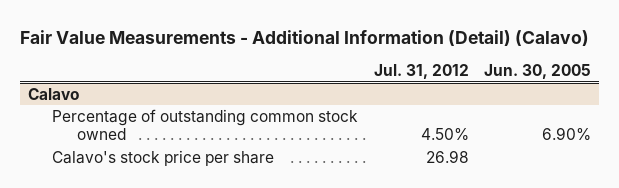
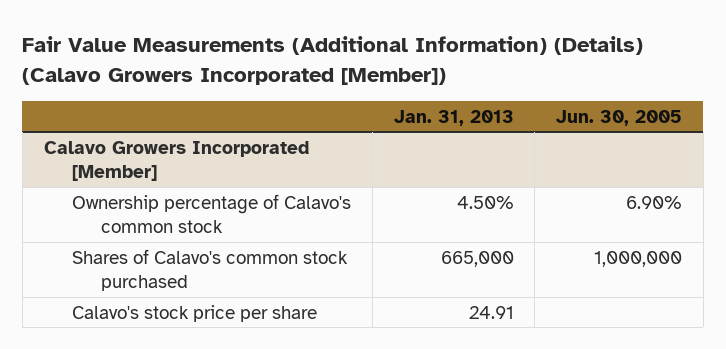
[20,29,590,46] Fair Value Measurements - Additional Information (Detail) (Calavo) -> [22,36,644,85] Fair Value Measurements (Additional Information) (Details) (Calavo Growers Incorporated [Member])
[373,64,469,80] Jul. 31, 2012 -> none
none -> [393,109,514,126] Jan. 31, 2013
[28,87,81,100] Calavo -> [43,140,309,182] Calavo Growers Incorporated [Member]
[52,108,359,140] Percentage of outstanding common stock owned -> [72,193,352,234] Ownership percentage of Calavo's common stock
none -> [72,248,349,292] Shares of Calavo's common stock purchased

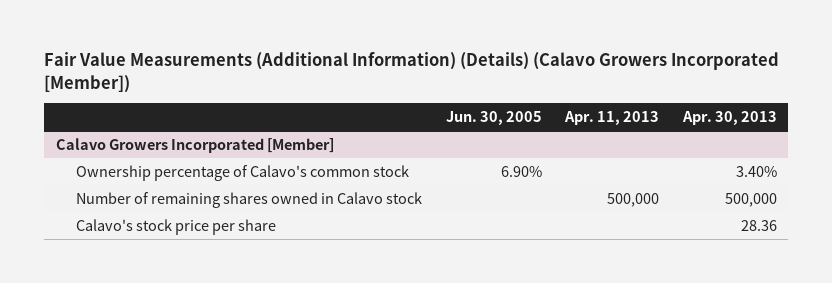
[393,109,514,126] Jan. 31, 2013 -> none
none -> [564,110,660,125] Apr. 11, 2013
none -> [681,110,777,125] Apr. 30, 2013
[72,248,349,292] Shares of Calavo's common stock purchased -> none
none -> [76,191,423,208] Number of remaining shares owned in Calavo stock

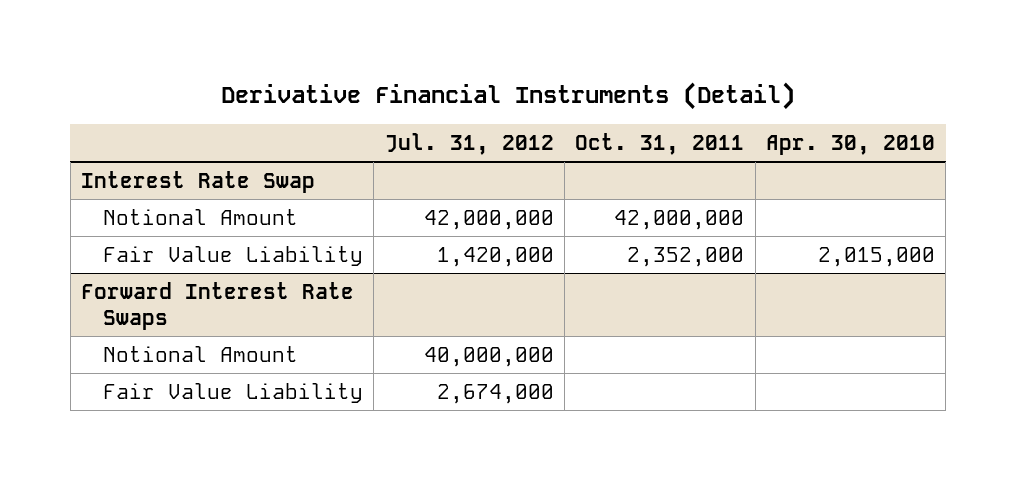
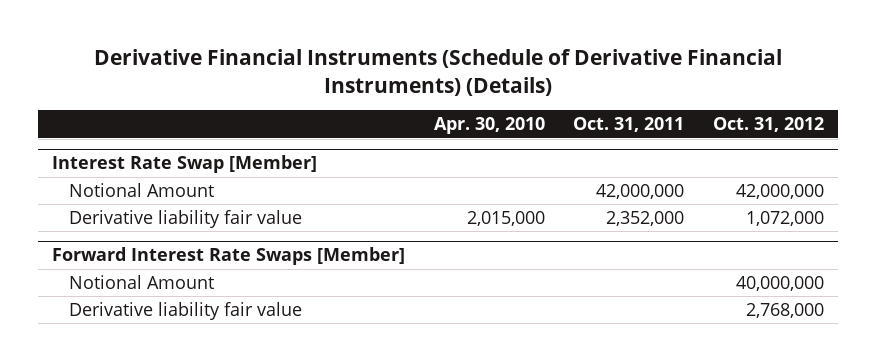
[220,81,795,110] Derivative Financial Instruments (Detail) -> [93,49,782,96] Derivative Financial Instruments (Schedule of Derivative Financial Instruments) (Details)
[384,132,554,155] Jul. 31, 2012 -> none
none -> [712,117,824,133] Oct. 31, 2012
[80,171,315,194] Interest Rate Swap -> [52,155,318,174] Interest Rate Swap [Member]
[102,246,363,267] Fair Value Liability -> [69,209,303,228] Derivative liability fair value
[80,282,354,331] Forward Interest Rate Swaps -> [52,247,406,266] Forward Interest Rate Swaps [Member]
[102,383,363,404] Fair Value Liability -> [69,301,303,320] Derivative liability fair value

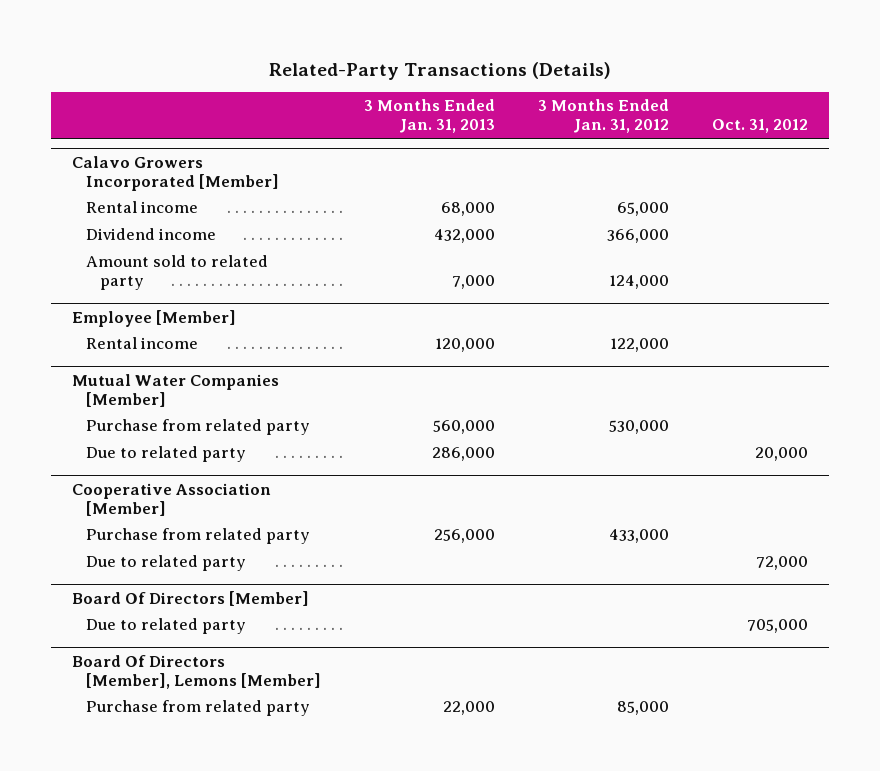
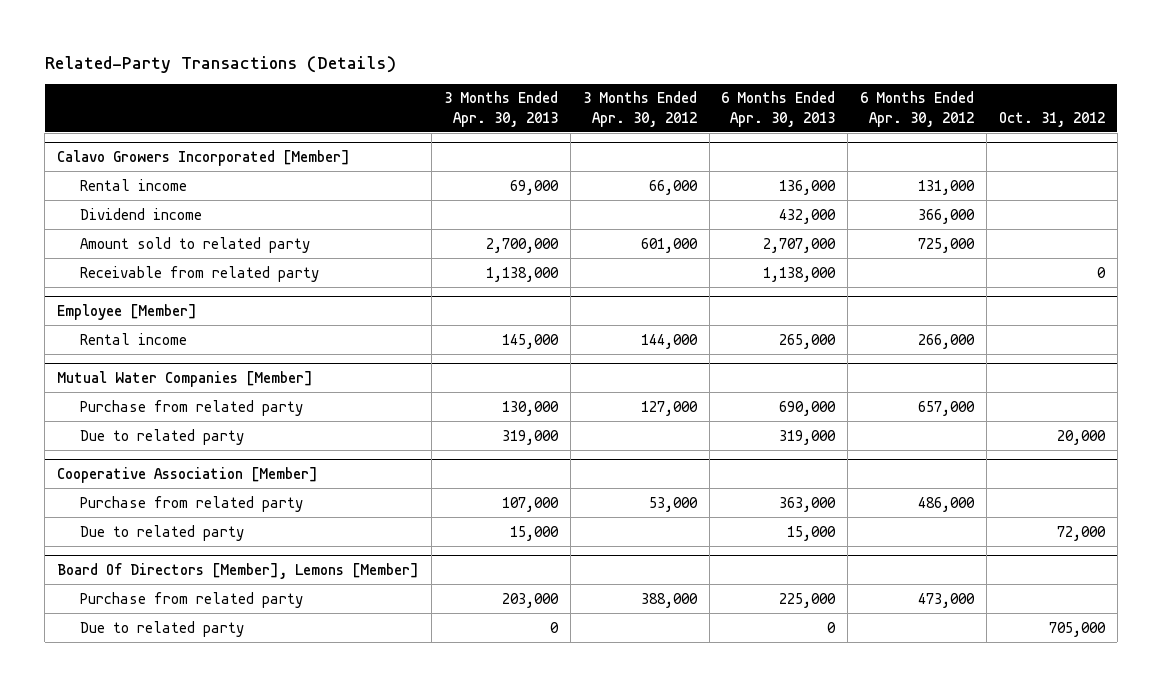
[364,99,496,134] 3 Months Ended Jan. 31, 2013 -> none
[538,99,670,134] 3 Months Ended Jan. 31, 2012 -> none
none -> [443,91,558,127] 3 Months Ended Apr. 30, 2013
none -> [582,91,697,127] 3 Months Ended Apr. 30, 2012
none -> [721,91,836,127] 6 Months Ended Apr. 30, 2013
none -> [860,91,975,127] 6 Months Ended Apr. 30, 2012
none -> [79,265,319,282] Receivable from related party
[72,590,310,606] Board Of Directors [Member] -> none
[86,617,247,634] Due to related party -> none
none -> [79,620,244,637] Due to related party

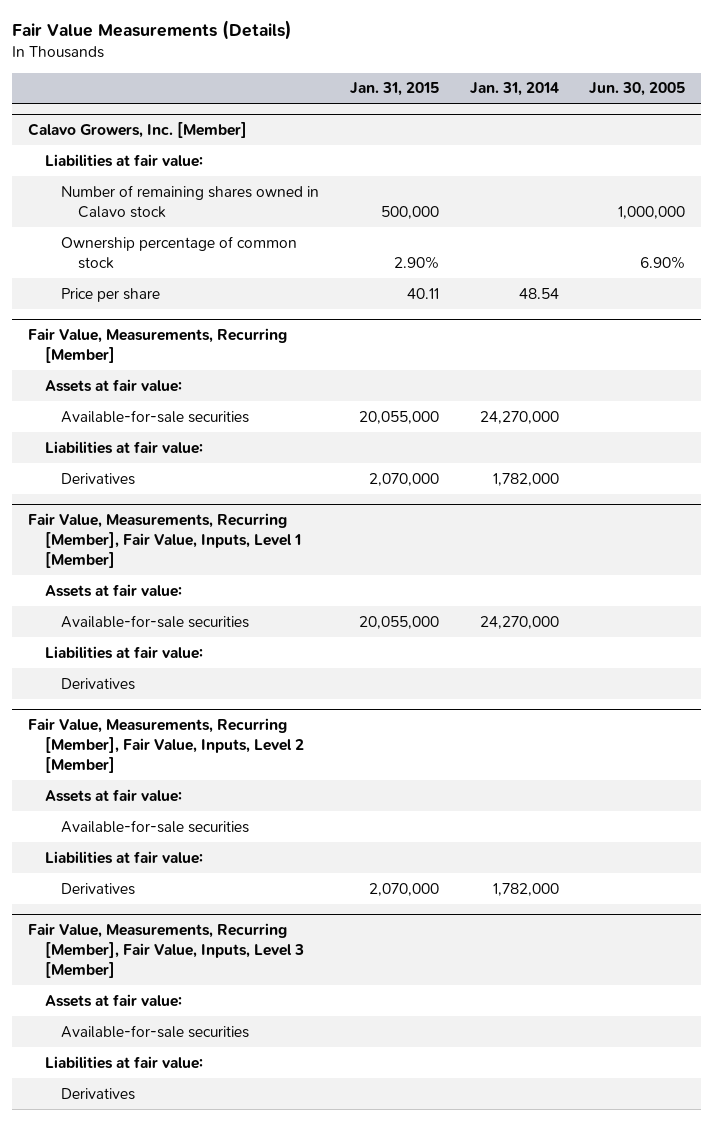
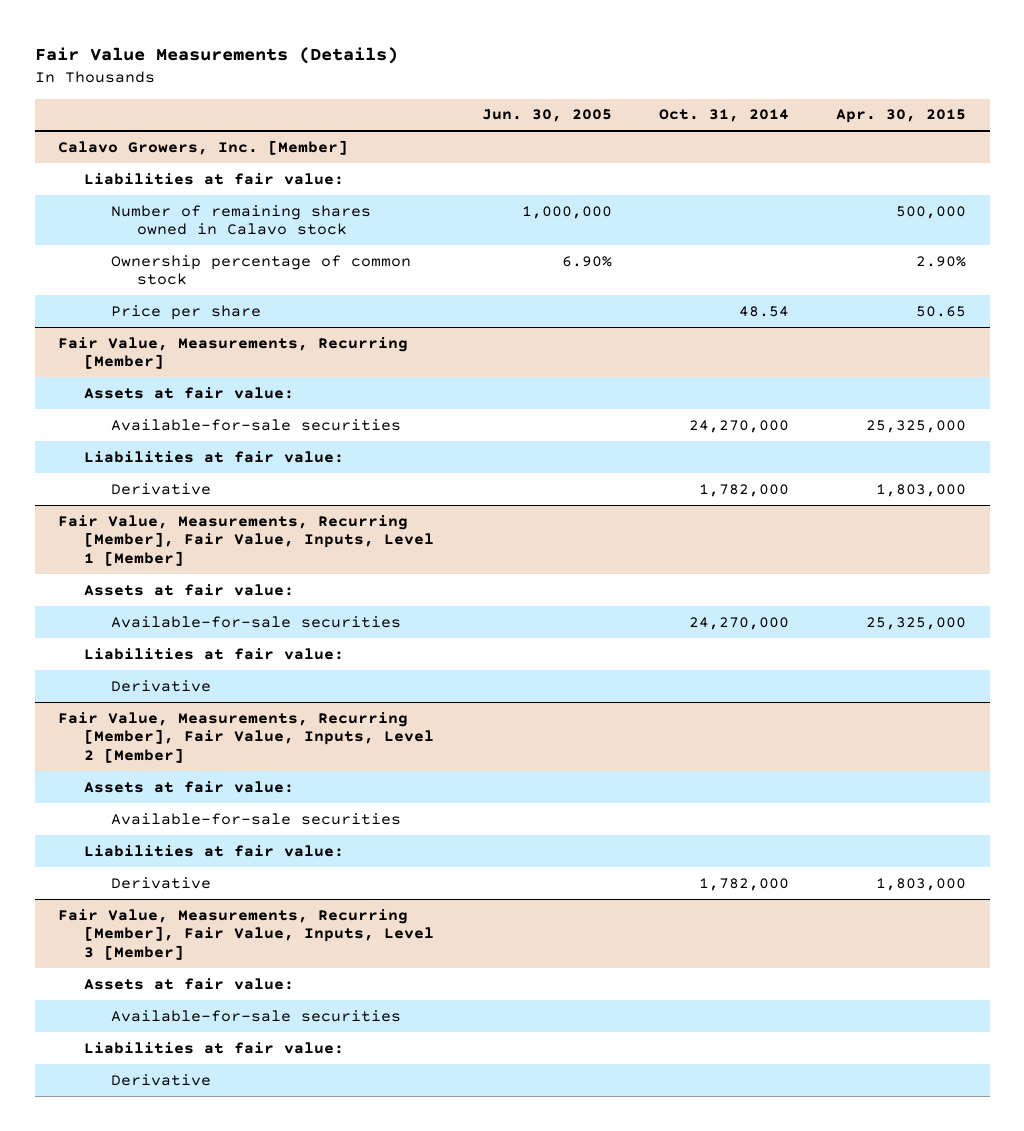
[350,82,440,97] Jan. 31, 2015 -> none
[469,82,559,97] Jan. 31, 2014 -> none
none -> [658,109,789,123] Oct. 31, 2014
none -> [836,109,967,124] Apr. 30, 2015
[61,472,136,485] Derivatives -> [110,482,211,495] Derivative
[61,677,136,690] Derivatives -> [110,679,211,692] Derivative
[61,882,136,895] Derivatives -> [110,876,211,889] Derivative
[61,1087,136,1100] Derivatives -> [110,1073,211,1086] Derivative

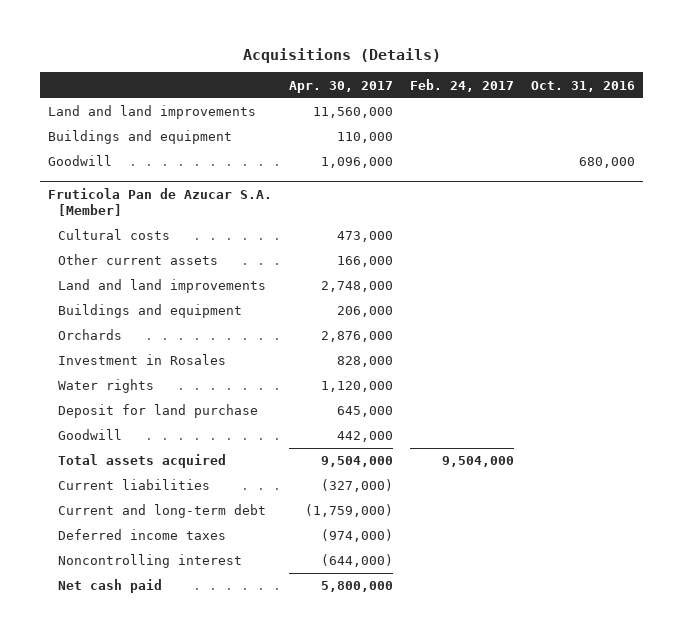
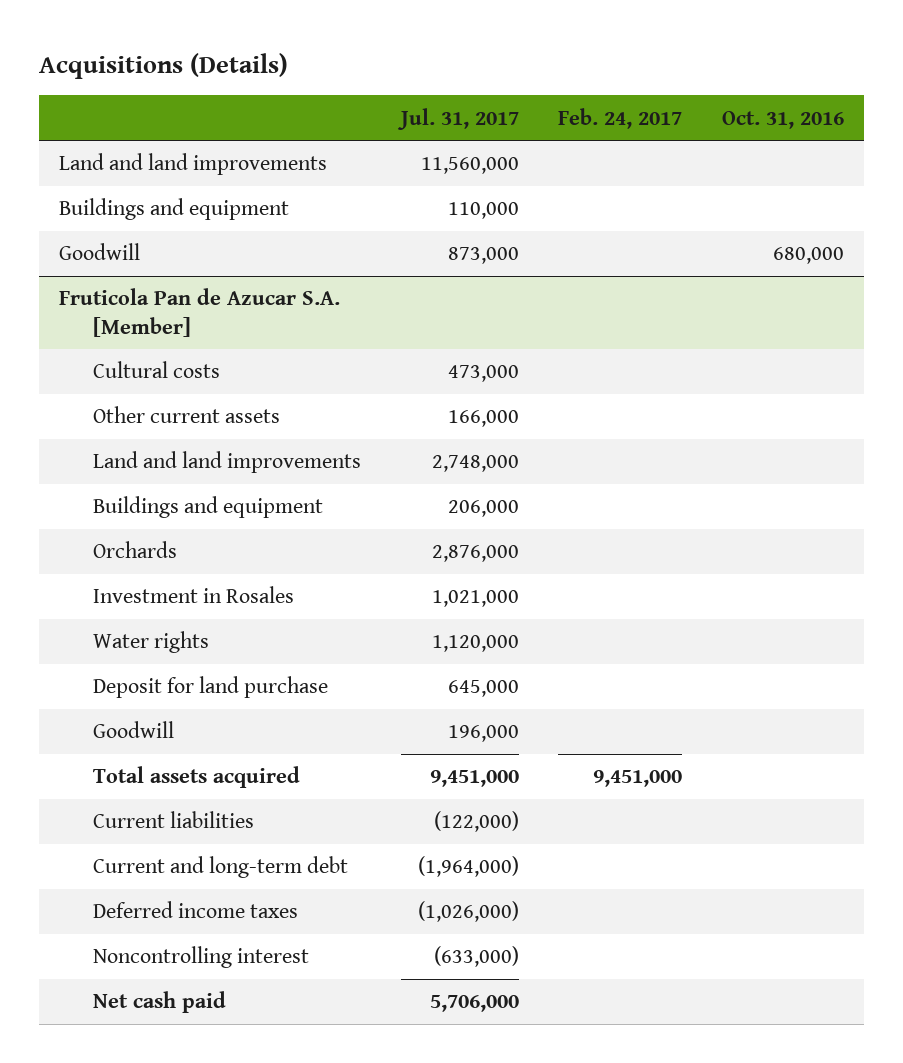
[289,80,394,93] Apr. 30, 2017 -> none
none -> [396,107,519,130] Jul. 31, 2017
[442,456,515,468] 9,504,000 -> [593,770,683,788] 9,451,000

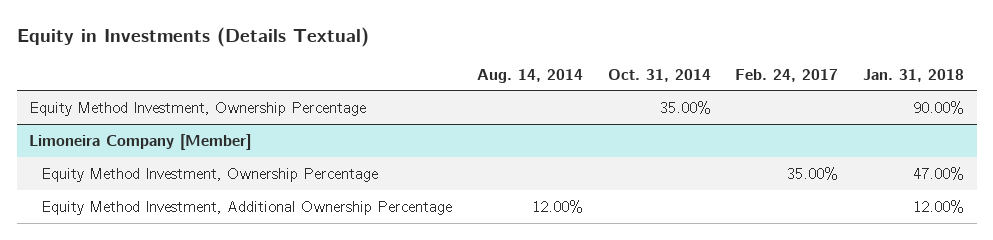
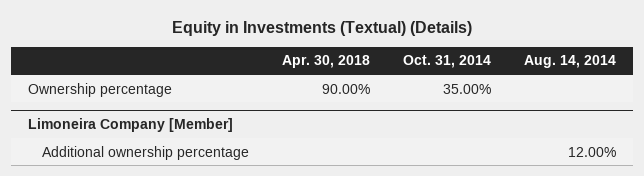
[16,26,369,47] Equity in Investments (Details Textual) -> [172,20,473,36] Equity in Investments (Textual) (Details)
[735,68,839,82] Feb. 24, 2017 -> none
[863,68,965,82] Jan. 31, 2018 -> none
none -> [281,55,370,69] Apr. 30, 2018
[29,101,367,116] Equity Method Investment, Ownership Percentage -> [27,82,172,97] Ownership percentage
[40,167,378,182] Equity Method Investment, Ownership Percentage -> none
[40,200,452,215] Equity Method Investment, Additional Ownership Percentage -> [41,145,249,160] Additional ownership percentage

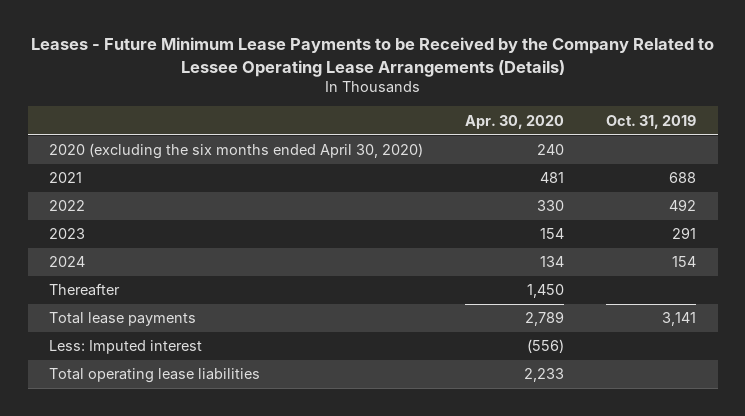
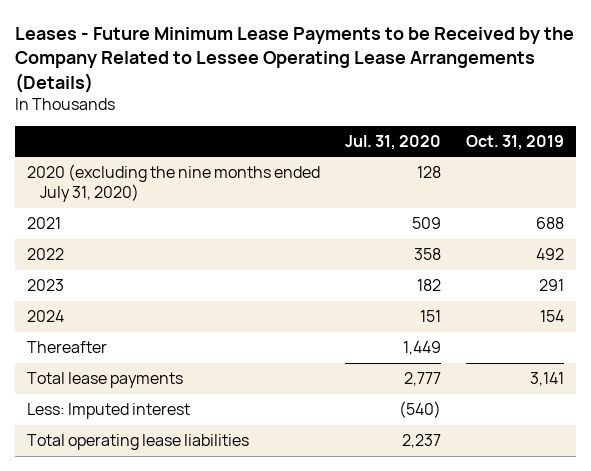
[465,114,565,129] Apr. 30, 2020 -> none
none -> [344,134,441,150] Jul. 31, 2020
[48,143,423,160] 2020 (excluding the six months ended April 30, 2020) -> [27,164,321,203] 2020 (excluding the nine months ended July 31, 2020)

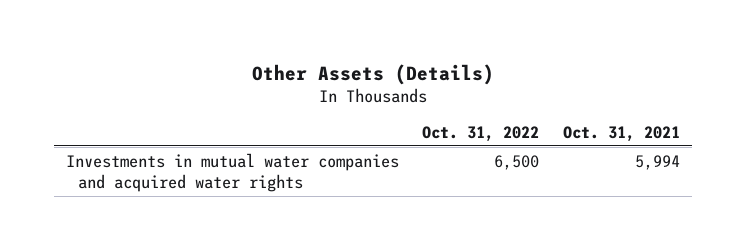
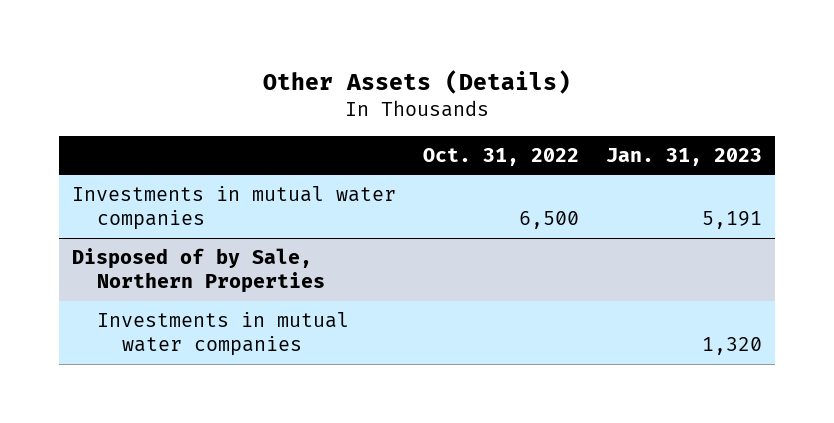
[562,125,680,142] Oct. 31, 2021 -> none
none -> [605,147,762,166] Jan. 31, 2023
[65,152,399,192] Investments in mutual water companies and acquired water rights -> [72,186,397,231] Investments in mutual water companies
none -> [72,248,326,294] Disposed of by Sale, Northern Properties
none -> [97,312,350,357] Investments in mutual water companies

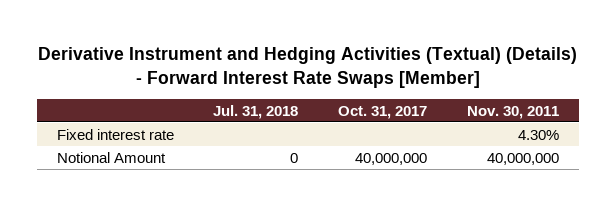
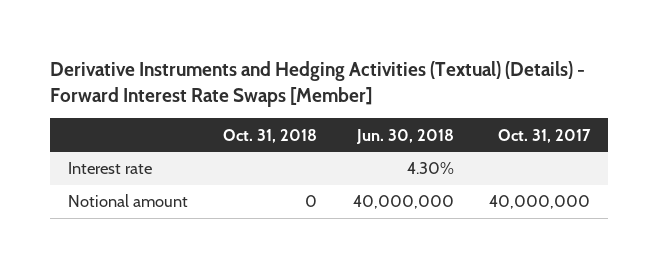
[37,47,577,88] Derivative Instrument and Hedging Activities (Textual) (Details) - Forward Interest Rate Swaps [Member] -> [49,60,585,107] Derivative Instruments and Hedging Activities (Textual) (Details) - Forward Interest Rate Swaps [Member]
[213,104,299,119] Jul. 31, 2018 -> none
[466,105,559,119] Nov. 30, 2011 -> none
none -> [223,128,318,143] Oct. 31, 2018
none -> [355,128,454,144] Jun. 30, 2018
[56,128,174,140] Fixed interest rate -> [67,162,152,175] Interest rate
[56,151,166,163] Notional Amount -> [67,194,188,208] Notional amount

